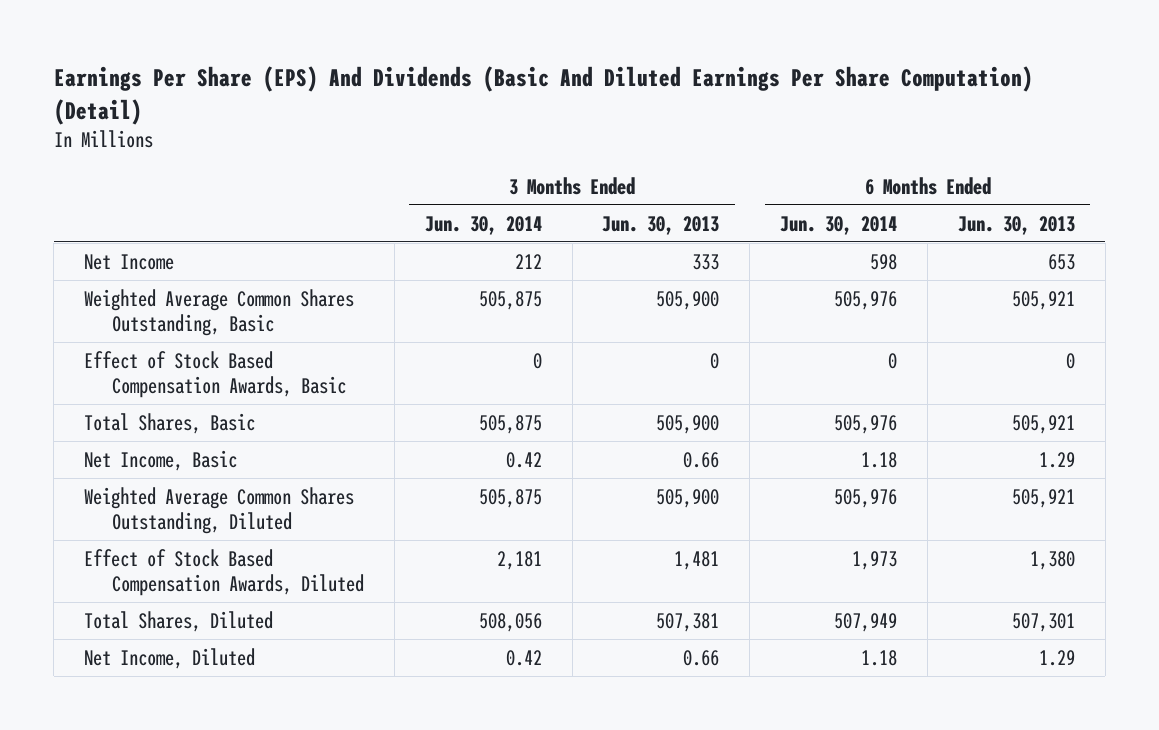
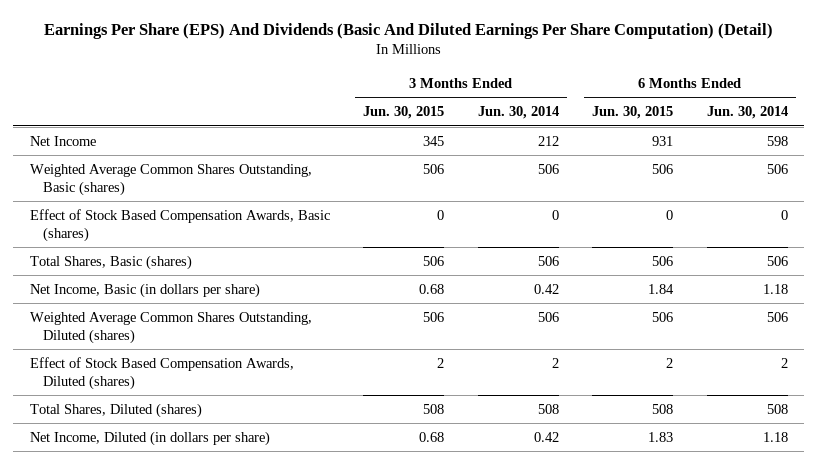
[602,215,720,235] Jun. 30, 2013 -> none
[957,215,1075,235] Jun. 30, 2013 -> none
none -> [363,106,445,120] Jun. 30, 2015
none -> [592,106,674,120] Jun. 30, 2015
[84,288,355,337] Weighted Average Common Shares Outstanding, Basic -> [29,163,312,196] Weighted Average Common Shares Outstanding, Basic (shares)
[478,290,542,310] 505,875 -> [537,163,559,174] 506
[834,290,898,310] 505,976 -> [766,163,788,174] 506
[84,350,346,399] Effect of Stock Based Compensation Awards, Basic -> [29,208,330,242] Effect of Stock Based Compensation Awards, Basic (shares)
[84,412,256,434] Total Shares, Basic -> [29,254,192,270] Total Shares, Basic (shares)
[478,414,542,434] 505,875 -> [537,255,559,266] 506
[834,414,898,434] 505,976 -> [766,255,788,266] 506
[84,449,238,471] Net Income, Basic -> [29,282,260,298] Net Income, Basic (in dollars per share)
[84,486,355,535] Weighted Average Common Shares Outstanding, Diluted -> [29,311,312,344] Weighted Average Common Shares Outstanding, Diluted (shares)
[478,488,542,508] 505,875 -> [537,311,559,322] 506
[834,488,898,508] 505,976 -> [766,311,788,322] 506
[84,548,364,597] Effect of Stock Based Compensation Awards, Diluted -> [29,356,294,390] Effect of Stock Based Compensation Awards, Diluted (shares)
[496,550,542,570] 2,181 -> [551,357,559,368] 2
[852,550,898,570] 1,973 -> [780,357,788,368] 2
[84,610,274,632] Total Shares, Diluted -> [29,402,202,418] Total Shares, Diluted (shares)
[478,612,542,632] 508,056 -> [537,403,559,414] 508
[834,612,898,632] 507,949 -> [766,403,788,414] 508
[84,647,256,669] Net Income, Diluted -> [29,430,270,446] Net Income, Diluted (in dollars per share)

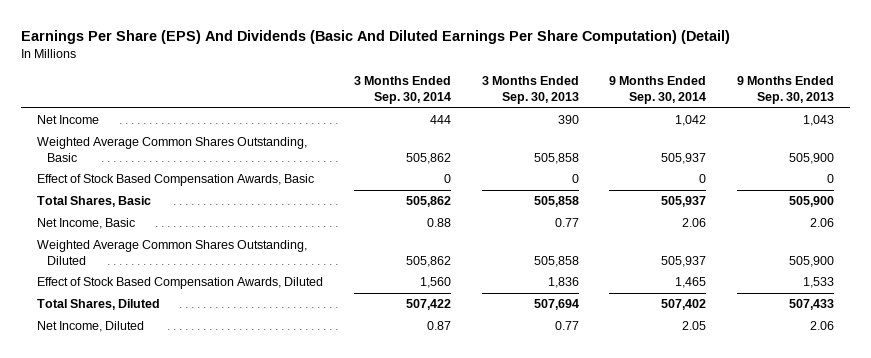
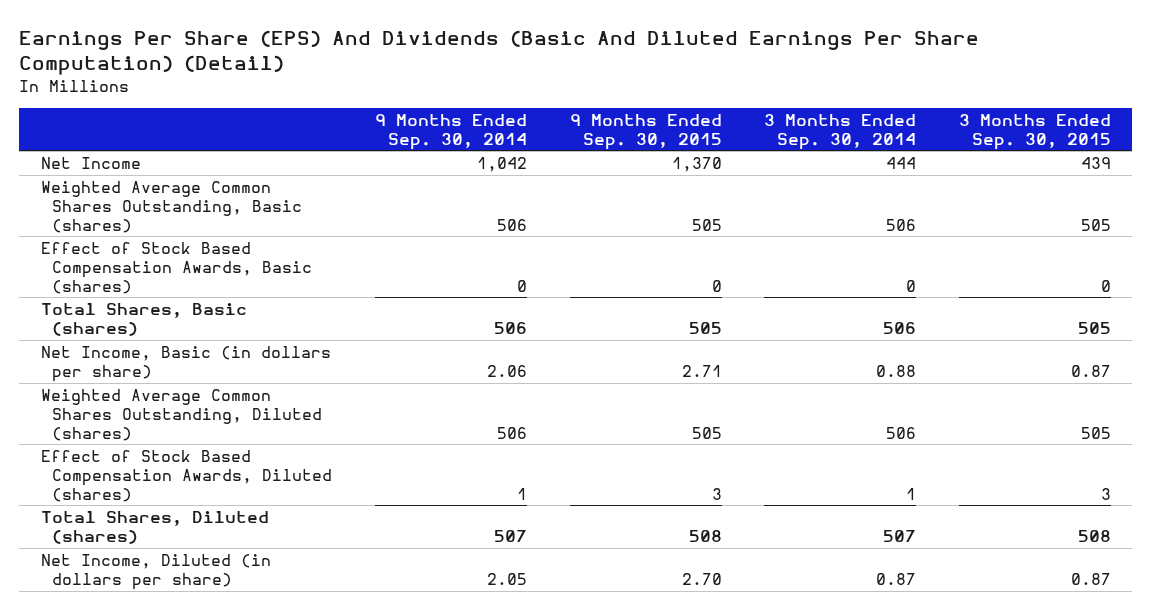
[481,76,579,104] 3 Months Ended Sep. 30, 2013 -> none
[737,76,835,104] 9 Months Ended Sep. 30, 2013 -> none
none -> [569,113,722,150] 9 Months Ended Sep. 30, 2015
none -> [958,113,1111,150] 3 Months Ended Sep. 30, 2015
[36,137,307,162] Weighted Average Common Shares Outstanding, Basic -> [40,181,303,233] Weighted Average Common Shares Outstanding, Basic (shares)
[405,152,451,164] 505,862 -> [886,218,917,231] 506
[661,152,707,164] 505,937 -> [496,218,527,231] 506
[36,174,314,187] Effect of Stock Based Compensation Awards, Basic -> [40,242,313,294] Effect of Stock Based Compensation Awards, Basic (shares)
[36,196,151,208] Total Shares, Basic -> [40,303,247,336] Total Shares, Basic (shares)
[405,196,451,208] 505,862 -> [883,321,917,334] 506
[661,196,707,208] 505,937 -> [493,321,527,334] 506
[36,218,135,230] Net Income, Basic -> [40,346,331,382] Net Income, Basic (in dollars per share)
[36,240,307,265] Weighted Average Common Shares Outstanding, Diluted -> [40,389,323,441] Weighted Average Common Shares Outstanding, Diluted (shares)
[405,255,451,267] 505,862 -> [886,426,917,439] 506
[661,255,707,267] 505,937 -> [496,426,527,439] 506
[36,277,323,290] Effect of Stock Based Compensation Awards, Diluted -> [40,450,333,502] Effect of Stock Based Compensation Awards, Diluted (shares)
[419,277,451,289] 1,560 -> [906,487,917,500] 1
[675,277,707,289] 1,465 -> [516,487,527,500] 1
[36,299,160,311] Total Shares, Diluted -> [40,511,269,544] Total Shares, Diluted (shares)
[405,299,451,311] 507,422 -> [883,529,917,542] 507
[661,299,707,311] 507,402 -> [493,529,527,542] 507
[36,321,144,333] Net Income, Diluted -> [40,554,271,590] Net Income, Diluted (in dollars per share)

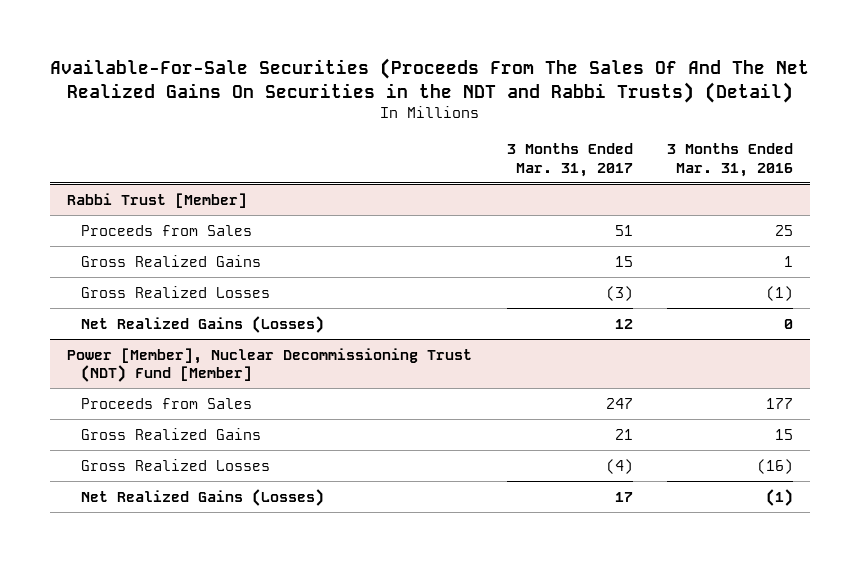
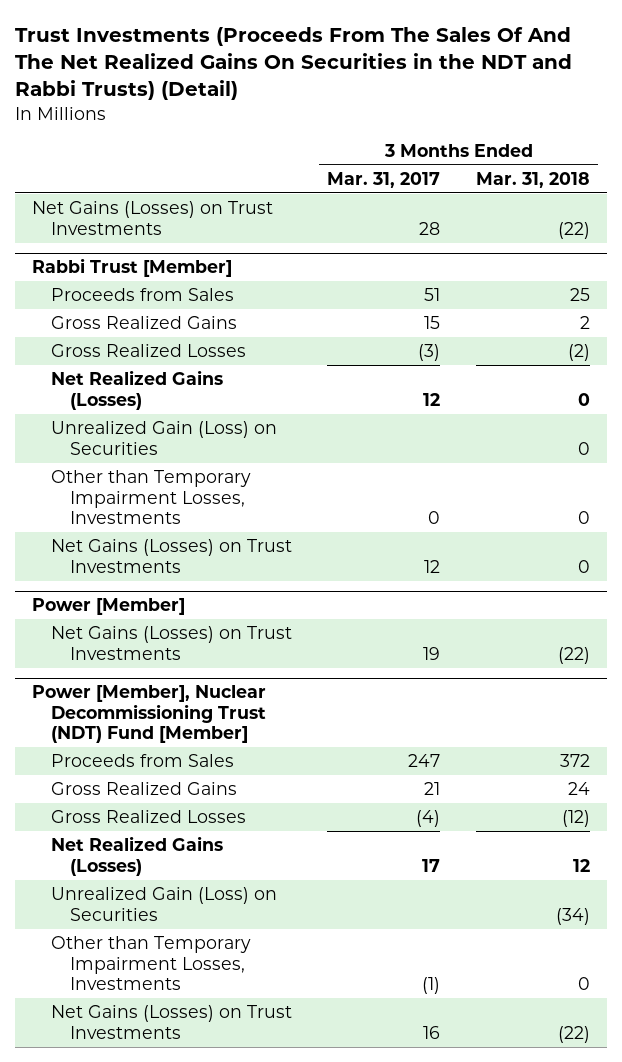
[50,58,810,103] Available-For-Sale Securities (Proceeds From The Sales Of And The Net Realized Gains On Securities in the NDT and Rabbi Trusts) (Detail) -> [14,26,572,101] Trust Investments (Proceeds From The Sales Of And The Net Realized Gains On Securities in the NDT and Rabbi Trusts) (Detail)
[666,142,793,177] 3 Months Ended Mar. 31, 2016 -> none
none -> [475,172,590,189] Mar. 31, 2018
none -> [32,201,274,235] Net Gains (Losses) on Trust Investments
none -> [51,421,278,455] Unrealized Gain (Loss) on Securities
none -> [51,470,252,525] Other than Temporary Impairment Losses, Investments
none -> [51,539,293,573] Net Gains (Losses) on Trust Investments
none -> [32,598,186,616] Power [Member]
none -> [51,626,293,660] Net Gains (Losses) on Trust Investments
none -> [51,887,278,921] Unrealized Gain (Loss) on Securities
none -> [51,936,252,991] Other than Temporary Impairment Losses, Investments
none -> [51,1005,293,1039] Net Gains (Losses) on Trust Investments

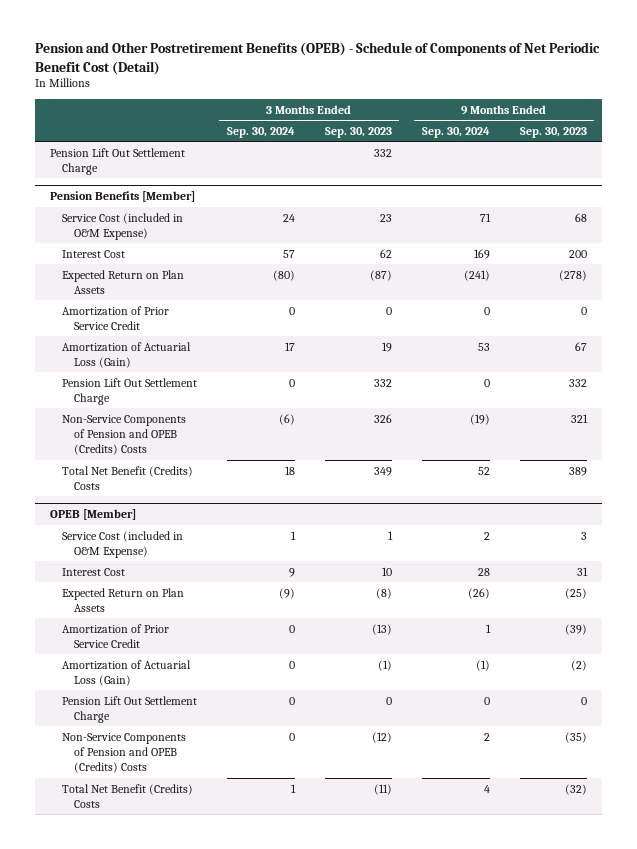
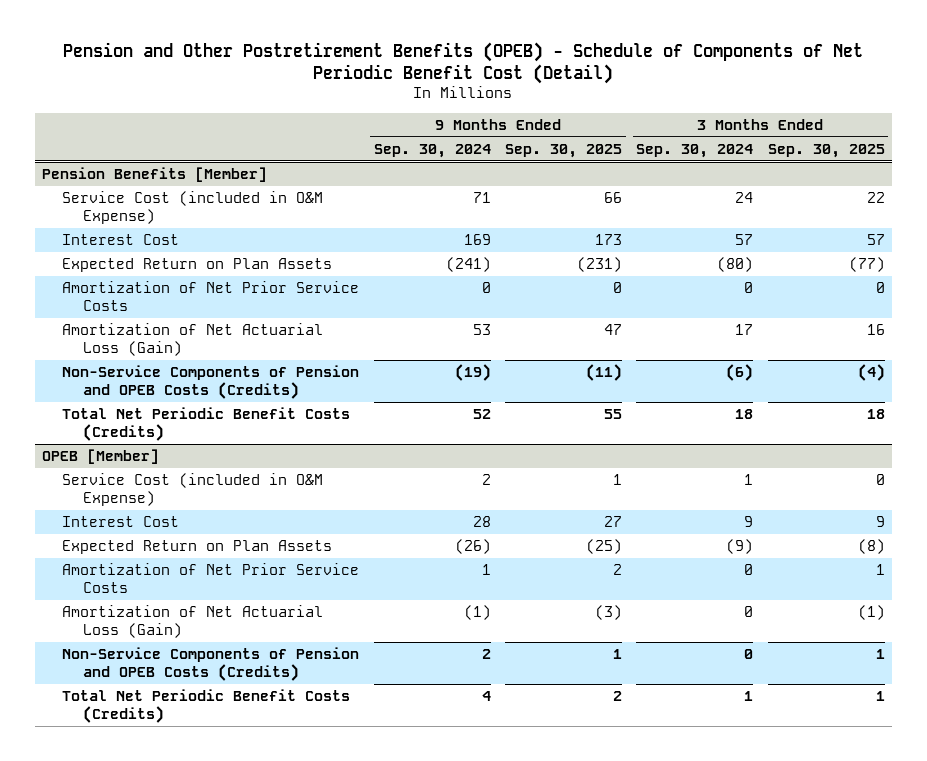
[324,126,392,138] Sep. 30, 2023 -> none
[519,126,587,138] Sep. 30, 2023 -> none
none -> [504,143,622,158] Sep. 30, 2025
none -> [767,143,885,158] Sep. 30, 2025
[49,147,185,175] Pension Lift Out Settlement Charge -> none
[61,377,197,405] Pension Lift Out Settlement Charge -> none
[61,305,169,330] Amortization of Prior Service Credit -> [62,281,360,312] Amortization of Net Prior Service Costs
[61,341,191,368] Amortization of Actuarial Loss (Gain) -> [62,323,324,357] Amortization of Net Actuarial Loss (Gain)
[61,414,186,456] Non-Service Components of Pension and OPEB (Credits) Costs -> [62,365,360,400] Non-Service Components of Pension and OPEB Costs (Credits)
[61,465,193,490] Total Net Benefit (Credits) Costs -> [62,407,351,442] Total Net Periodic Benefit Costs (Credits)
[61,695,197,723] Pension Lift Out Settlement Charge -> none
[61,623,169,648] Amortization of Prior Service Credit -> [62,563,360,594] Amortization of Net Prior Service Costs
[61,659,191,686] Amortization of Actuarial Loss (Gain) -> [62,605,324,639] Amortization of Net Actuarial Loss (Gain)
[61,732,186,774] Non-Service Components of Pension and OPEB (Credits) Costs -> [62,647,360,682] Non-Service Components of Pension and OPEB Costs (Credits)
[61,783,193,808] Total Net Benefit (Credits) Costs -> [62,689,351,724] Total Net Periodic Benefit Costs (Credits)

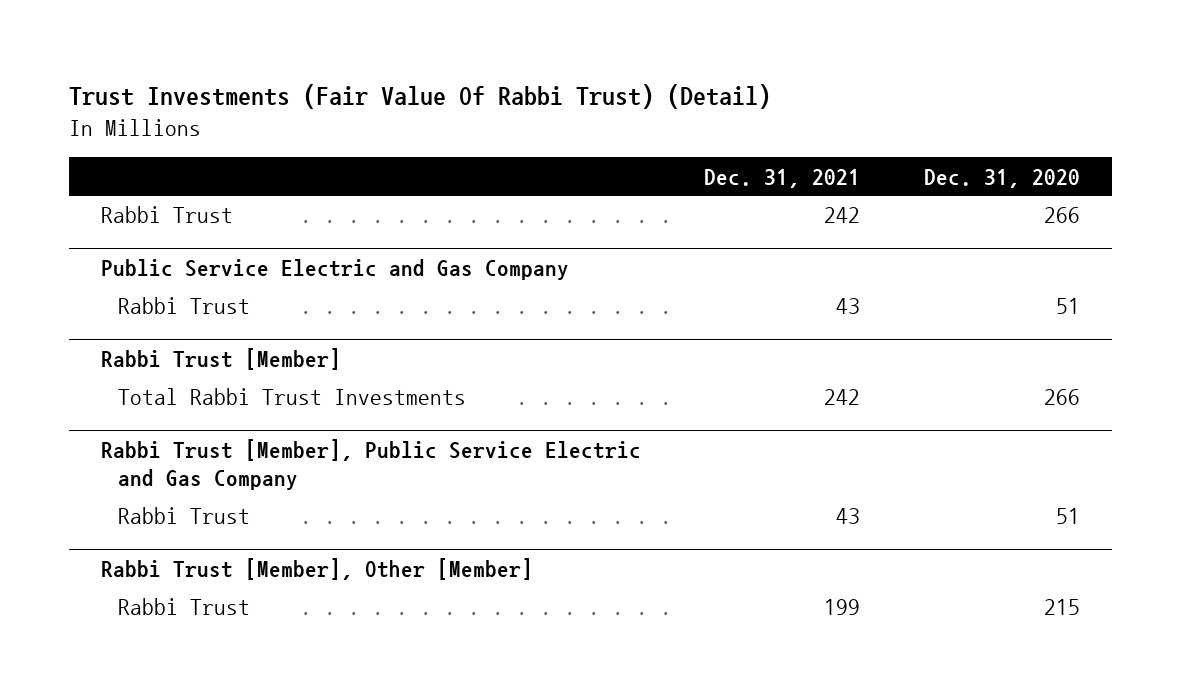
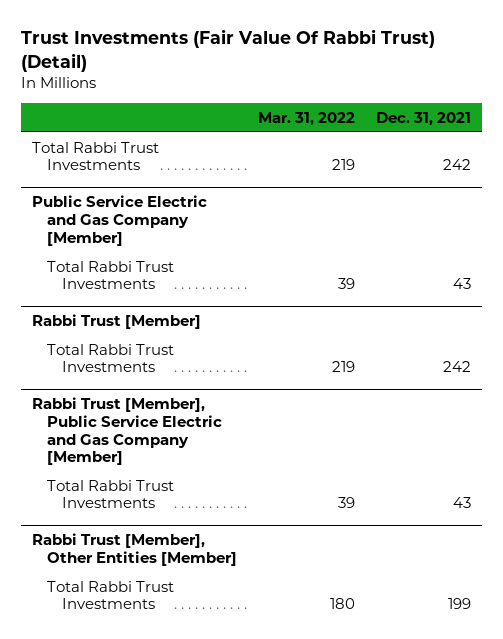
[924,168,1081,188] Dec. 31, 2020 -> none
none -> [258,111,356,126] Mar. 31, 2022
[100,206,233,224] Rabbi Trust -> [31,141,159,171] Total Rabbi Trust Investments
[100,258,569,280] Public Service Electric and Gas Company -> [31,195,207,246] Public Service Electric and Gas Company [Member]
[118,297,251,315] Rabbi Trust -> [46,260,174,290] Total Rabbi Trust Investments
[100,438,641,491] Rabbi Trust [Member], Public Service Electric and Gas Company -> [31,397,222,466] Rabbi Trust [Member], Public Service Electric and Gas Company [Member]
[118,507,251,525] Rabbi Trust -> [46,479,174,509] Total Rabbi Trust Investments
[100,557,533,580] Rabbi Trust [Member], Other [Member] -> [31,533,237,566] Rabbi Trust [Member], Other Entities [Member]
[118,598,251,616] Rabbi Trust -> [46,580,174,610] Total Rabbi Trust Investments

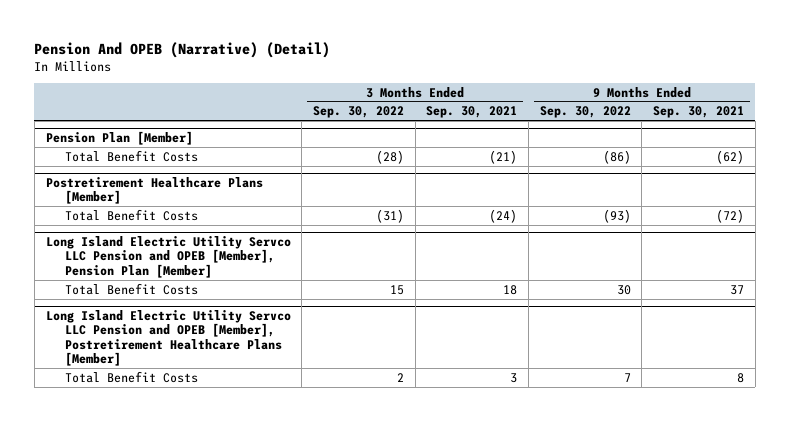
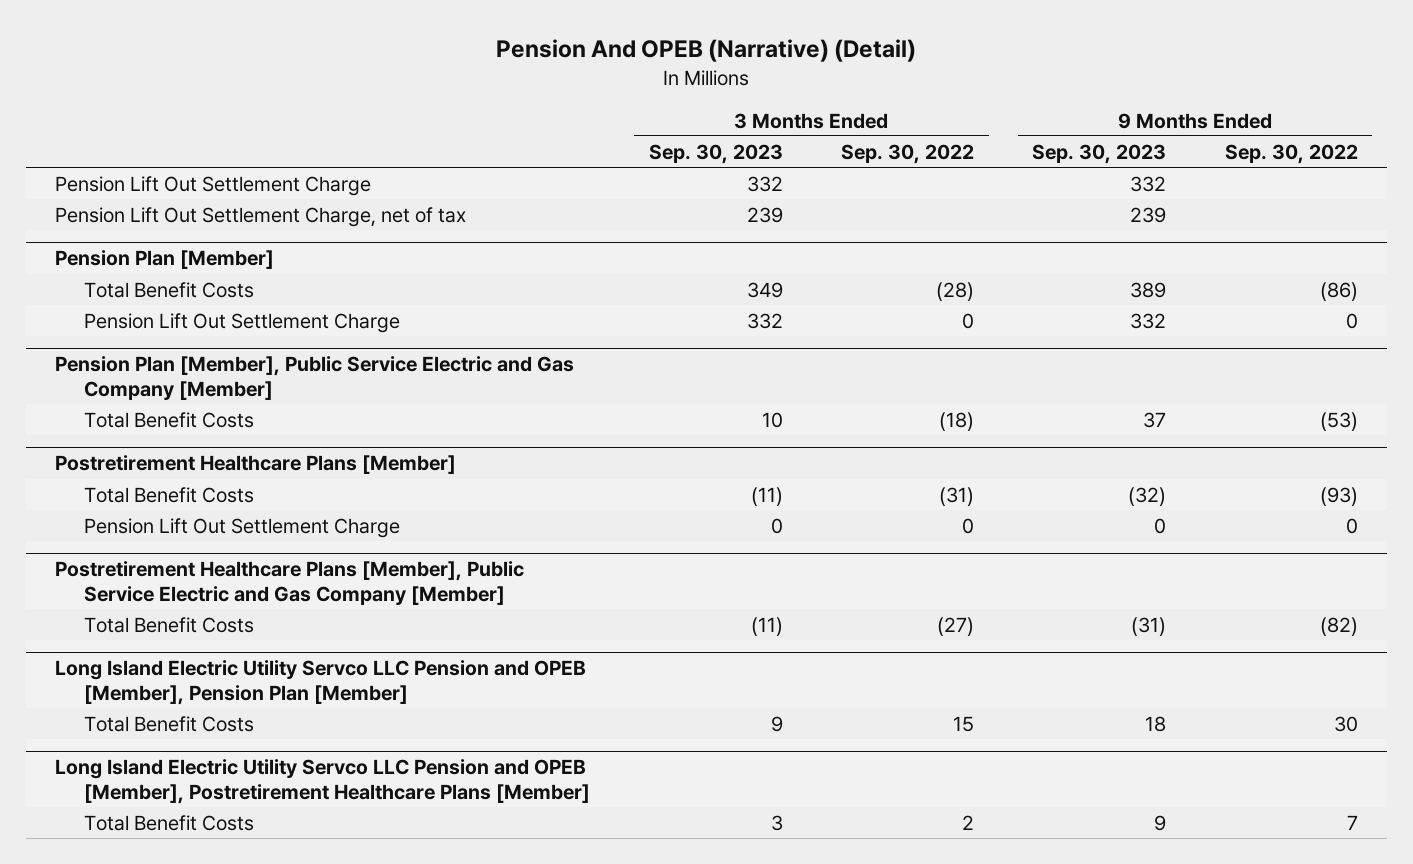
[426,106,518,119] Sep. 30, 2021 -> none
[652,106,744,119] Sep. 30, 2021 -> none
none -> [648,143,783,164] Sep. 30, 2023
none -> [1032,143,1167,164] Sep. 30, 2023
none -> [55,175,372,196] Pension Lift Out Settlement Charge
none -> [55,206,467,227] Pension Lift Out Settlement Charge, net of tax
none -> [84,312,401,333] Pension Lift Out Settlement Charge
none -> [55,356,575,401] Pension Plan [Member], Public Service Electric and Gas Company [Member]
none -> [84,411,255,428] Total Benefit Costs
none -> [84,517,401,538] Pension Lift Out Settlement Charge
none -> [55,561,525,606] Postretirement Healthcare Plans [Member], Public Service Electric and Gas Company [Member]
none -> [84,616,255,633] Total Benefit Costs

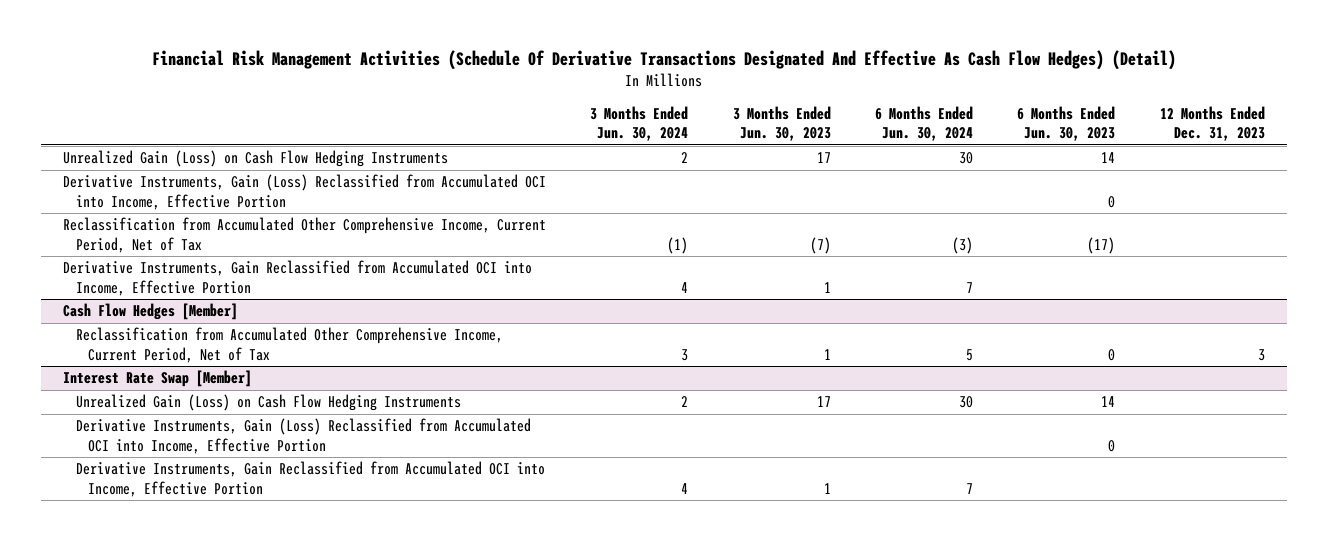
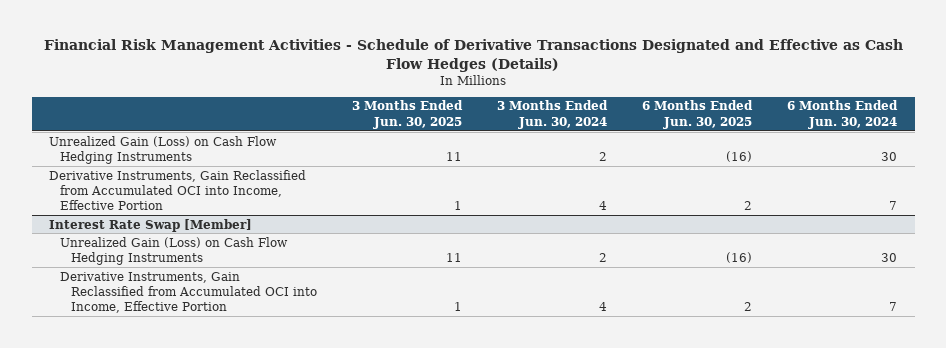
[151,49,1176,70] Financial Risk Management Activities (Schedule Of Derivative Transactions Designated And Effective As Cash Flow Hedges) (Detail) -> [44,39,904,72] Financial Risk Management Activities - Schedule of Derivative Transactions Designated and Effective as Cash Flow Hedges (Details)
[732,105,831,142] 3 Months Ended Jun. 30, 2023 -> none
[1017,105,1116,142] 6 Months Ended Jun. 30, 2023 -> none
[1159,105,1265,142] 12 Months Ended Dec. 31, 2023 -> none
none -> [352,100,464,129] 3 Months Ended Jun. 30, 2025
none -> [642,100,754,129] 6 Months Ended Jun. 30, 2025
[62,174,546,210] Derivative Instruments, Gain (Loss) Reclassified from Accumulated OCI into Income, Effective Portion -> none
[62,217,546,253] Reclassification from Accumulated Other Comprehensive Income, Current Period, Net of Tax -> none
[62,303,238,321] Cash Flow Hedges [Member] -> none
[75,327,503,363] Reclassification from Accumulated Other Comprehensive Income, Current Period, Net of Tax -> none
[75,418,531,454] Derivative Instruments, Gain (Loss) Reclassified from Accumulated OCI into Income, Effective Portion -> none

